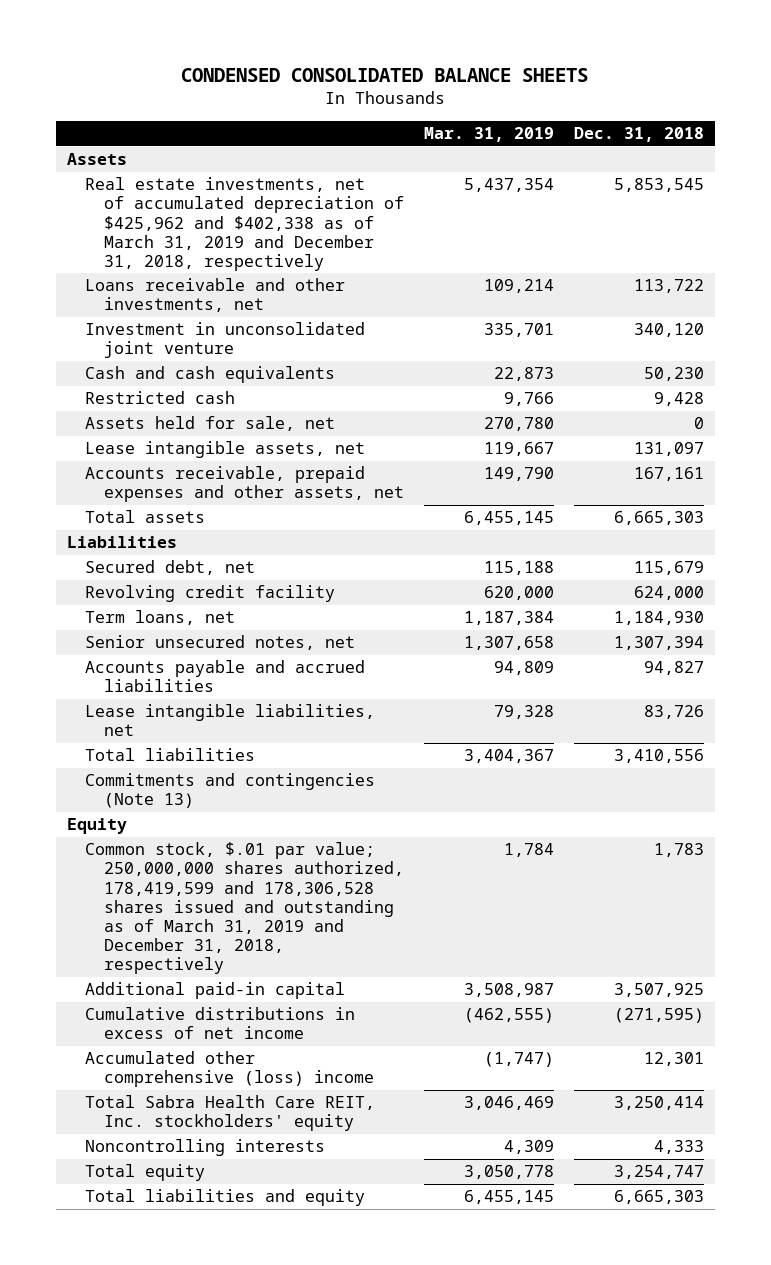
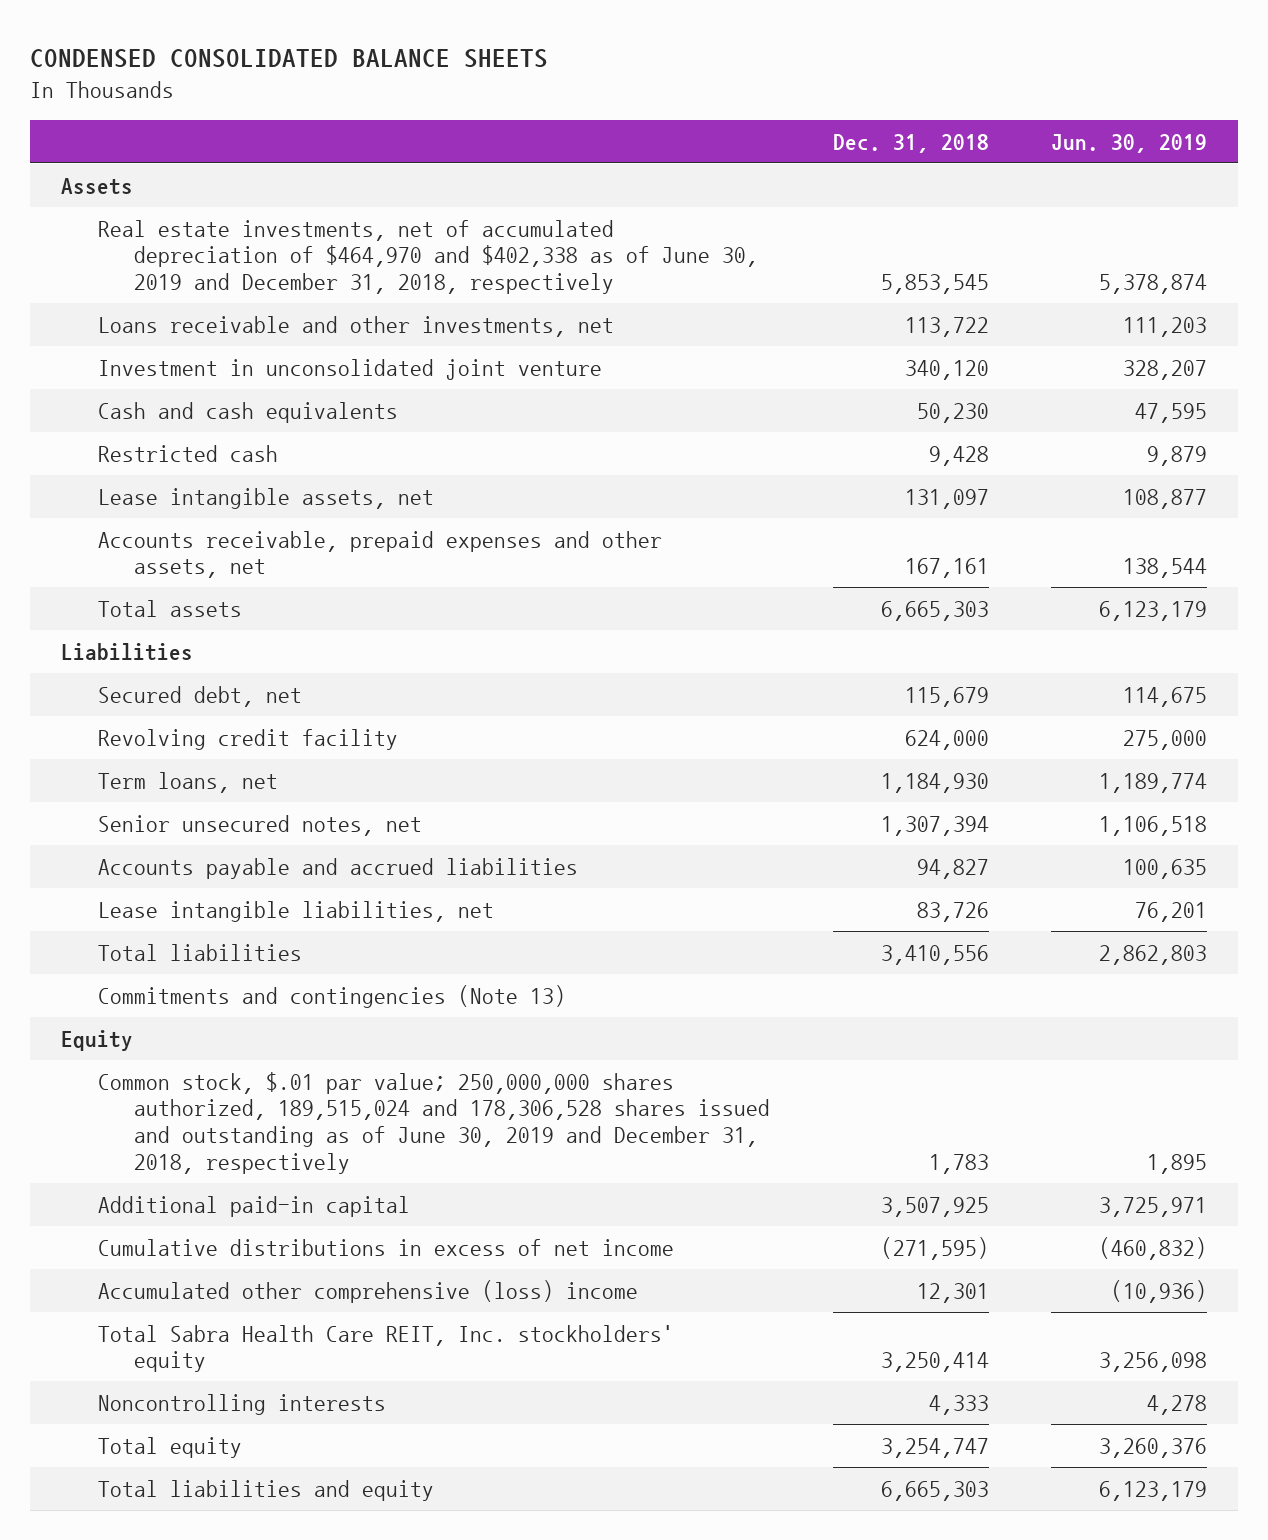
[424,127,555,143] Mar. 31, 2019 -> none
none -> [1050,133,1207,153] Jun. 30, 2019
[85,177,405,271] Real estate investments, net of accumulated depreciation of $425,962 and $402,338 as of March 31, 2019 and December 31, 2018, respectively -> [97,219,759,294] Real estate investments, net of accumulated depreciation of $464,970 and $402,338 as of June 30, 2019 and December 31, 2018, respectively
[85,416,336,432] Assets held for sale, net -> none
[85,842,405,975] Common stock, $.01 par value; 250,000,000 shares authorized, 178,419,599 and 178,306,528 shares issued and outstanding as of March 31, 2019 and December 31, 2018, respectively -> [97,1071,771,1174] Common stock, $.01 par value; 250,000,000 shares authorized, 189,515,024 and 178,306,528 shares issued and outstanding as of June 30, 2019 and December 31, 2018, respectively

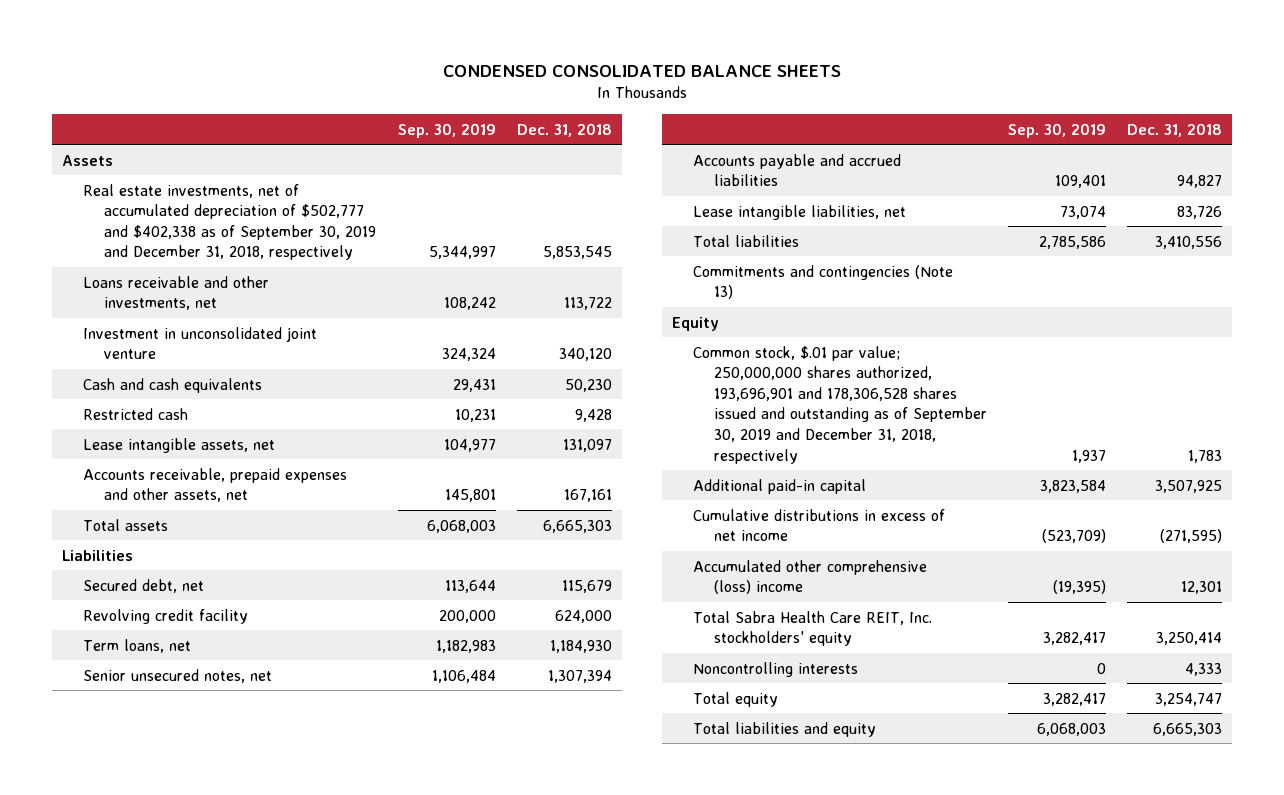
[1050,133,1207,153] Jun. 30, 2019 -> none
none -> [398,122,497,138] Sep. 30, 2019
[97,219,759,294] Real estate investments, net of accumulated depreciation of $464,970 and $402,338 as of June 30, 2019 and December 31, 2018, respectively -> [83,183,377,261] Real estate investments, net of accumulated depreciation of $502,777 and $402,338 as of September 30, 2019 and December 31, 2018, respectively
[97,1071,771,1174] Common stock, $.01 par value; 250,000,000 shares authorized, 189,515,024 and 178,306,528 shares issued and outstanding as of June 30, 2019 and December 31, 2018, respectively -> [693,345,988,464] Common stock, $.01 par value; 250,000,000 shares authorized, 193,696,901 and 178,306,528 shares issued and outstanding as of September 30, 2019 and December 31, 2018, respectively

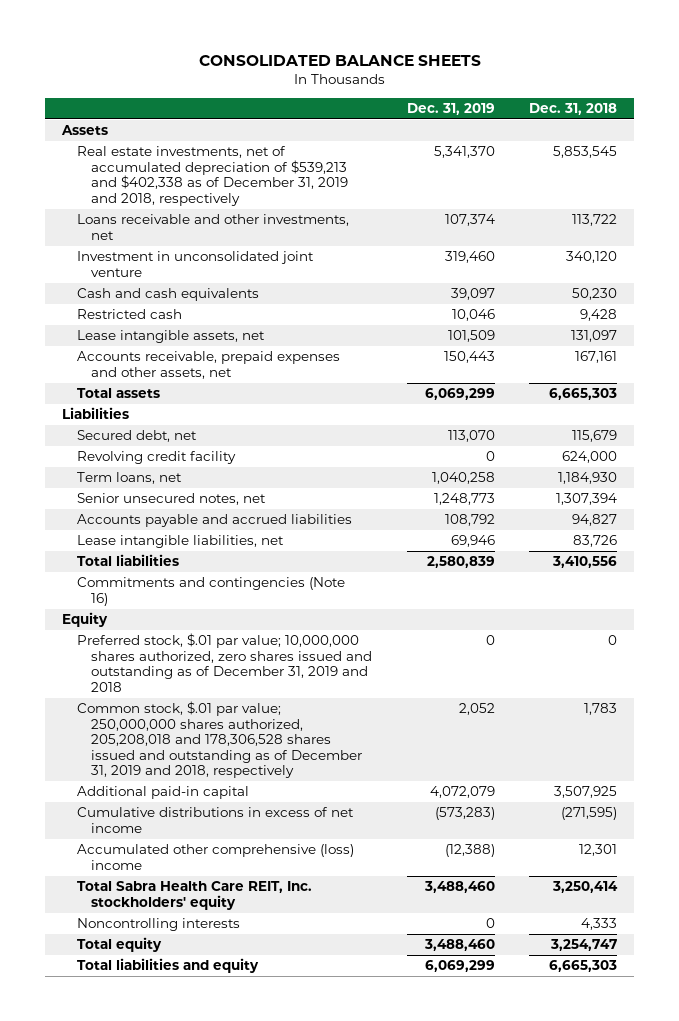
[443,64,842,77] CONDENSED CONSOLIDATED BALANCE SHEETS -> [198,54,481,66] CONSOLIDATED BALANCE SHEETS
[398,122,497,138] Sep. 30, 2019 -> none
none -> [406,102,495,115] Dec. 31, 2019
[83,183,377,261] Real estate investments, net of accumulated depreciation of $502,777 and $402,338 as of September 30, 2019 and December 31, 2018, respectively -> [76,146,349,206] Real estate investments, net of accumulated depreciation of $539,213 and $402,338 as of December 31, 2019 and 2018, respectively
[693,264,954,300] Commitments and contingencies (Note 13) -> [76,577,345,606] Commitments and contingencies (Note 16)
none -> [76,633,373,692] Preferred stock, $.01 par value; 10,000,000 shares authorized, zero shares issued and outstanding as of December 31, 2019 and 2018
[693,345,988,464] Common stock, $.01 par value; 250,000,000 shares authorized, 193,696,901 and 178,306,528 shares issued and outstanding as of September 30, 2019 and December 31, 2018, respectively -> [76,701,363,779] Common stock, $.01 par value; 250,000,000 shares authorized, 205,208,018 and 178,306,528 shares issued and outstanding as of December 31, 2019 and 2018, respectively

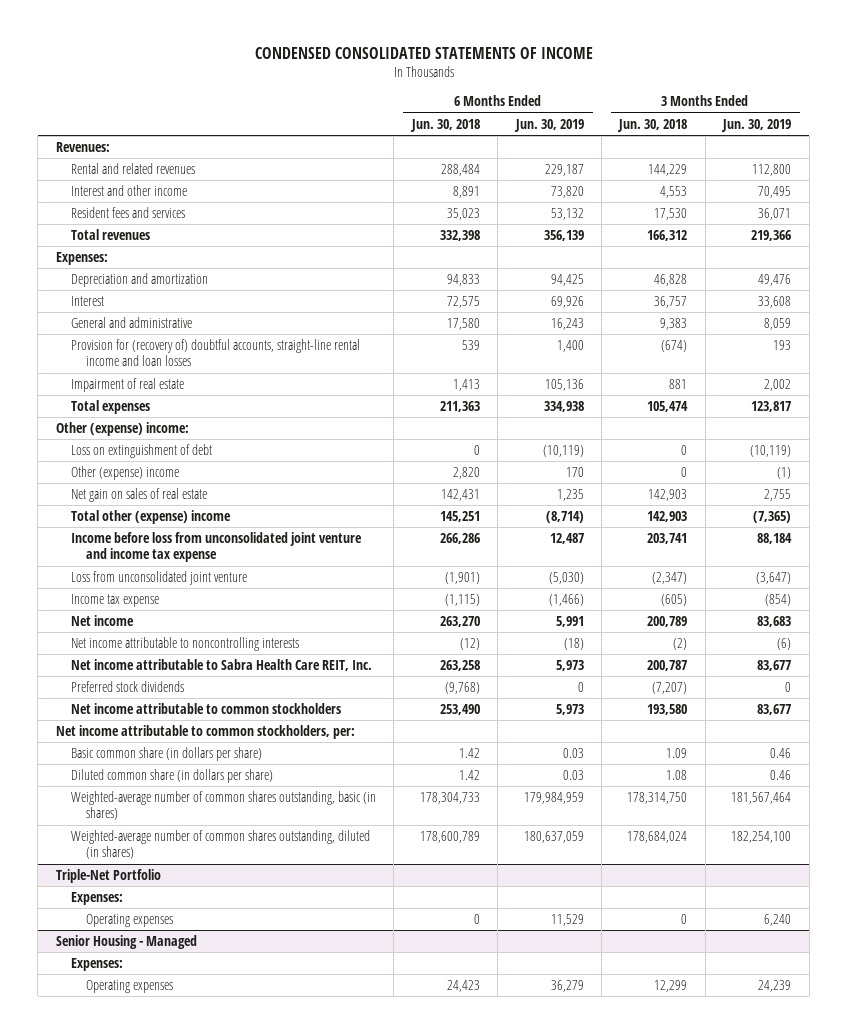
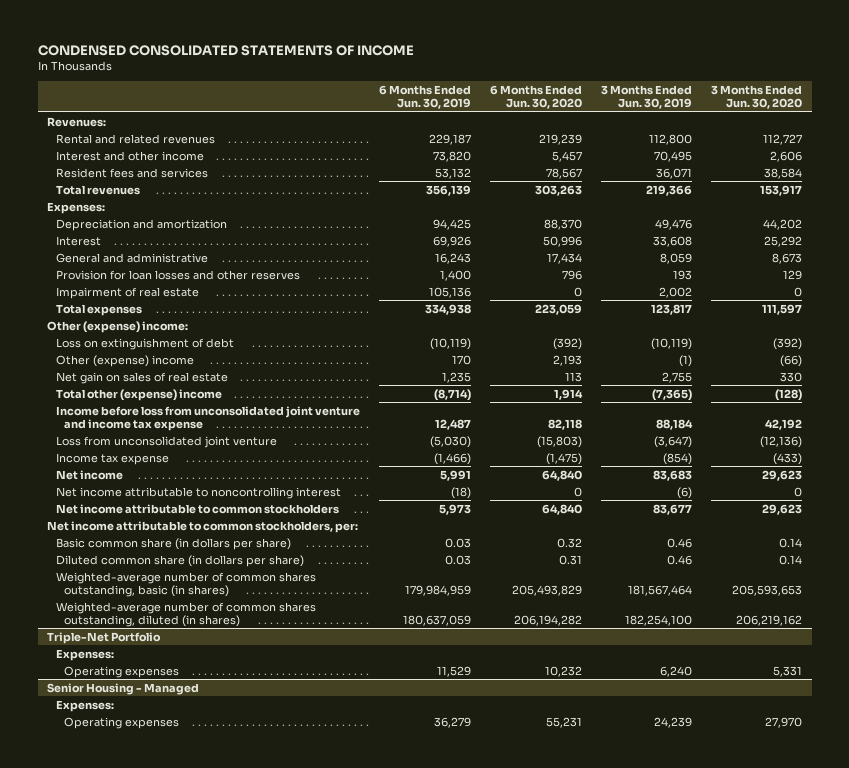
[409,118,480,132] Jun. 30, 2018 -> none
[617,118,688,132] Jun. 30, 2018 -> none
none -> [489,85,582,110] 6 Months Ended Jun. 30, 2020
none -> [711,85,803,110] 3 Months Ended Jun. 30, 2020
[70,338,360,367] Provision for (recovery of) doubtful accounts, straight-line rental income and loan losses -> [55,269,300,280] Provision for loan losses and other reserves
[70,658,372,671] Net income attributable to Sabra Health Care REIT, Inc. -> none
[70,680,184,692] Preferred stock dividends -> none
[70,636,299,651] Net income attributable to noncontrolling interests -> [55,486,341,499] Net income attributable to noncontrolling interest

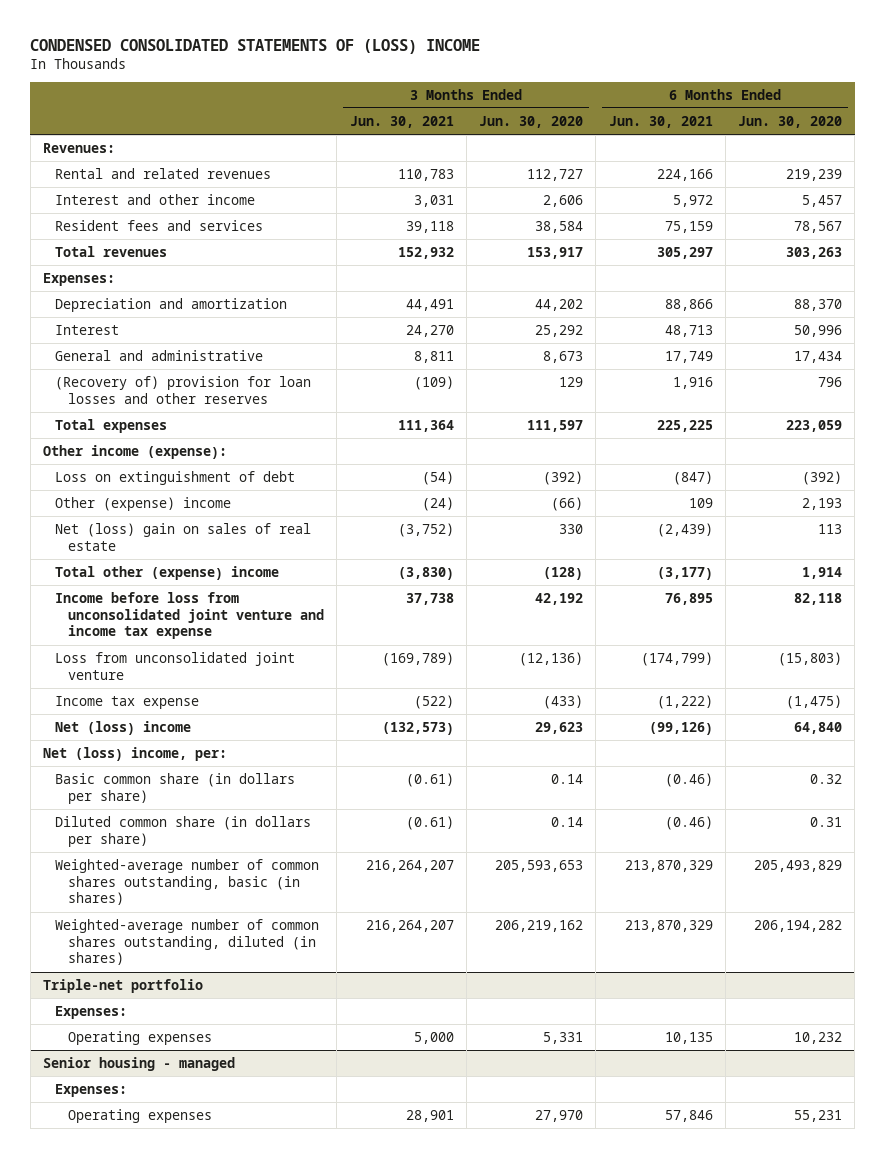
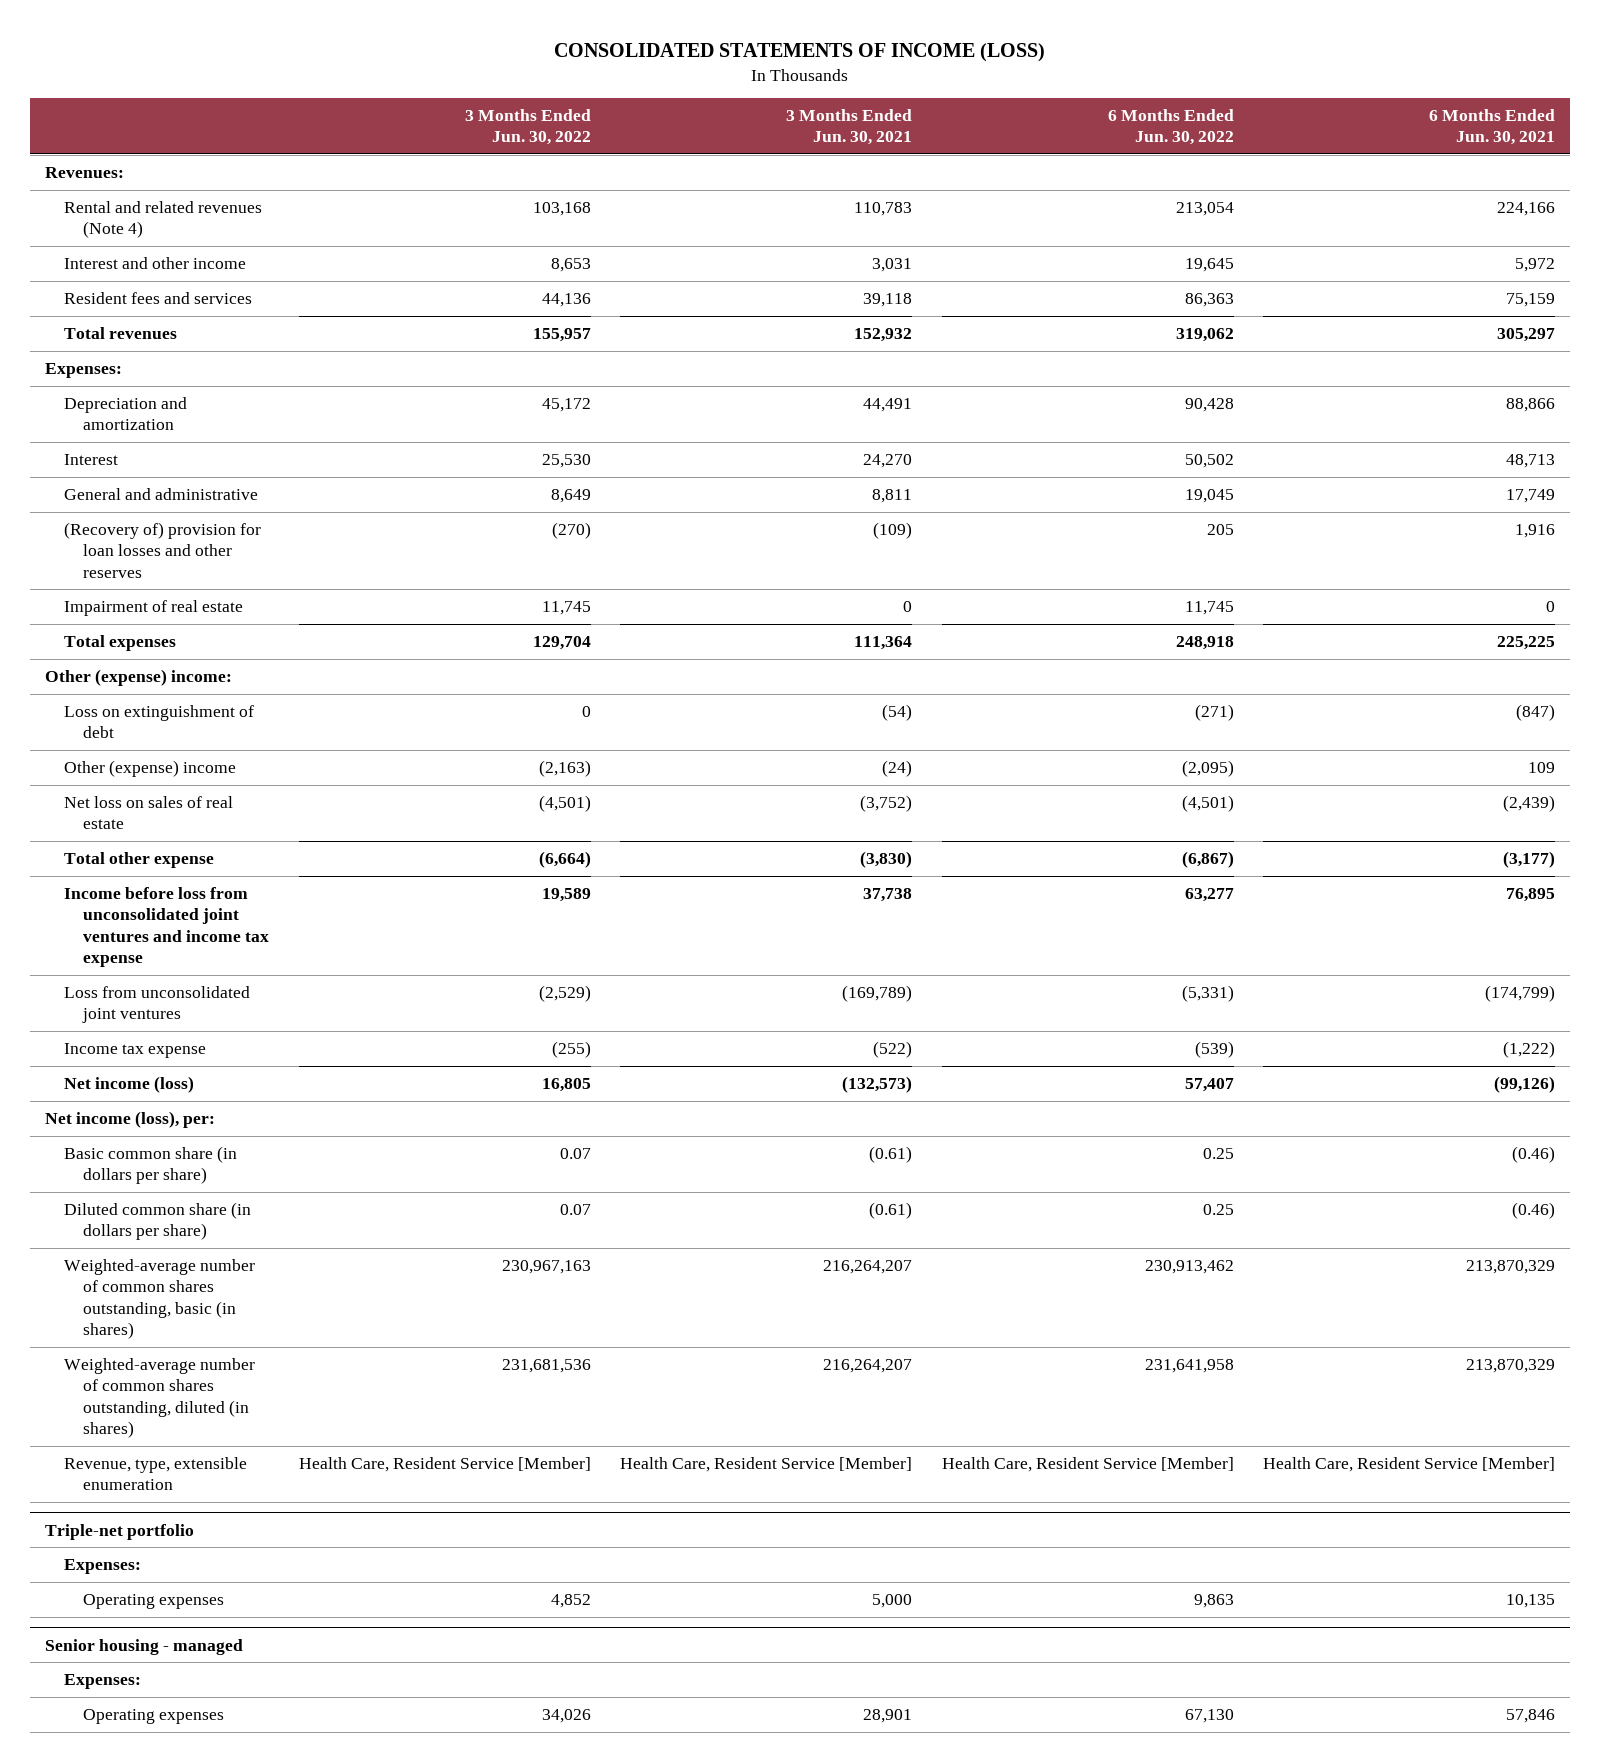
[30,38,481,54] CONDENSED CONSOLIDATED STATEMENTS OF (LOSS) INCOME -> [554,43,1046,63] CONSOLIDATED STATEMENTS OF INCOME (LOSS)
[479,115,584,128] Jun. 30, 2020 -> none
[738,115,843,128] Jun. 30, 2020 -> none
none -> [464,108,591,146] 3 Months Ended Jun. 30, 2022
none -> [1107,108,1234,146] 6 Months Ended Jun. 30, 2022
[55,167,272,179] Rental and related revenues -> [64,200,263,239] Rental and related revenues (Note 4)
none -> [64,599,244,616] Impairment of real estate
[42,444,227,459] Other income (expense): -> [45,668,233,686] Other (expense) income:
[55,522,312,551] Net (loss) gain on sales of real estate -> [64,795,234,830] Net loss on sales of real estate
[55,565,280,580] Total other (expense) income -> [64,851,215,868] Total other expense
[55,591,325,640] Income before loss from unconsolidated joint venture and income tax expense -> [64,886,269,967] Income before loss from unconsolidated joint ventures and income tax expense
[55,651,296,680] Loss from unconsolidated joint venture -> [64,985,251,1024] Loss from unconsolidated joint ventures
[55,720,192,735] Net (loss) income -> [64,1075,195,1093] Net income (loss)
[42,746,227,761] Net (loss) income, per: -> [45,1110,216,1128] Net income (loss), per:
none -> [64,1456,248,1491] Revenue, type, extensible enumeration

